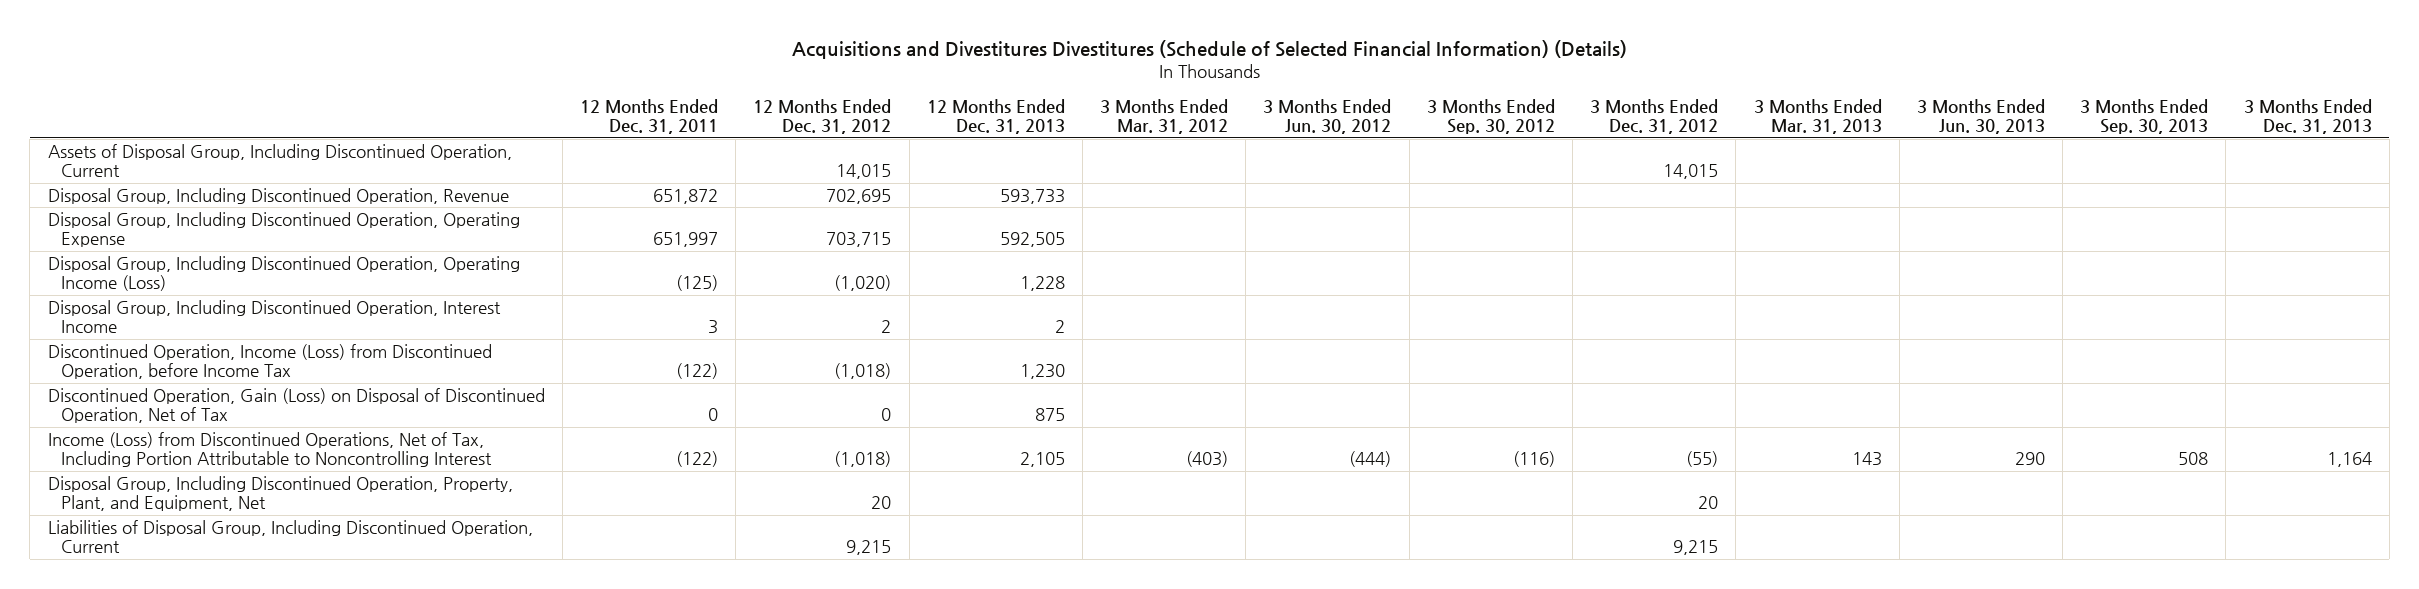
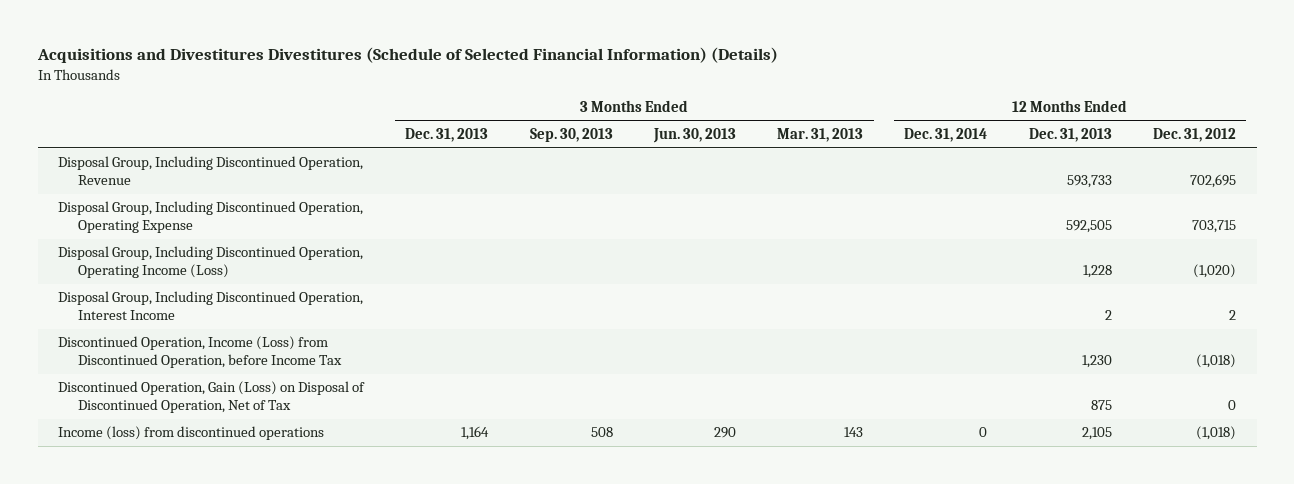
[579,98,718,135] 12 Months Ended Dec. 31, 2011 -> none
[1100,98,1229,135] 3 Months Ended Mar. 31, 2012 -> none
[1263,98,1392,135] 3 Months Ended Jun. 30, 2012 -> none
[1426,98,1555,135] 3 Months Ended Sep. 30, 2012 -> none
[1590,98,1719,135] 3 Months Ended Dec. 31, 2012 -> none
none -> [904,128,988,143] Dec. 31, 2014
[47,143,512,178] Assets of Disposal Group, Including Discontinued Operation, Current -> none
[47,475,513,512] Disposal Group, Including Discontinued Operation, Property, Plant, and Equipment, Net -> none
[47,519,533,554] Liabilities of Disposal Group, Including Discontinued Operation, Current -> none
[47,431,493,468] Income (Loss) from Discontinued Operations, Net of Tax, Including Portion Attributable to Noncontrolling Interest -> [58,426,325,441] Income (loss) from discontinued operations

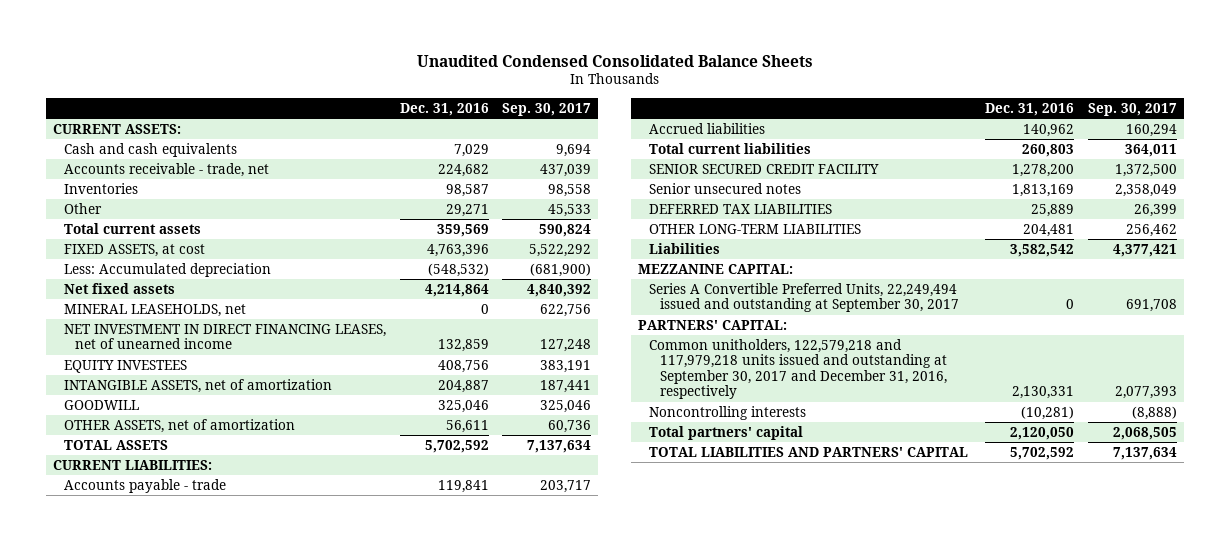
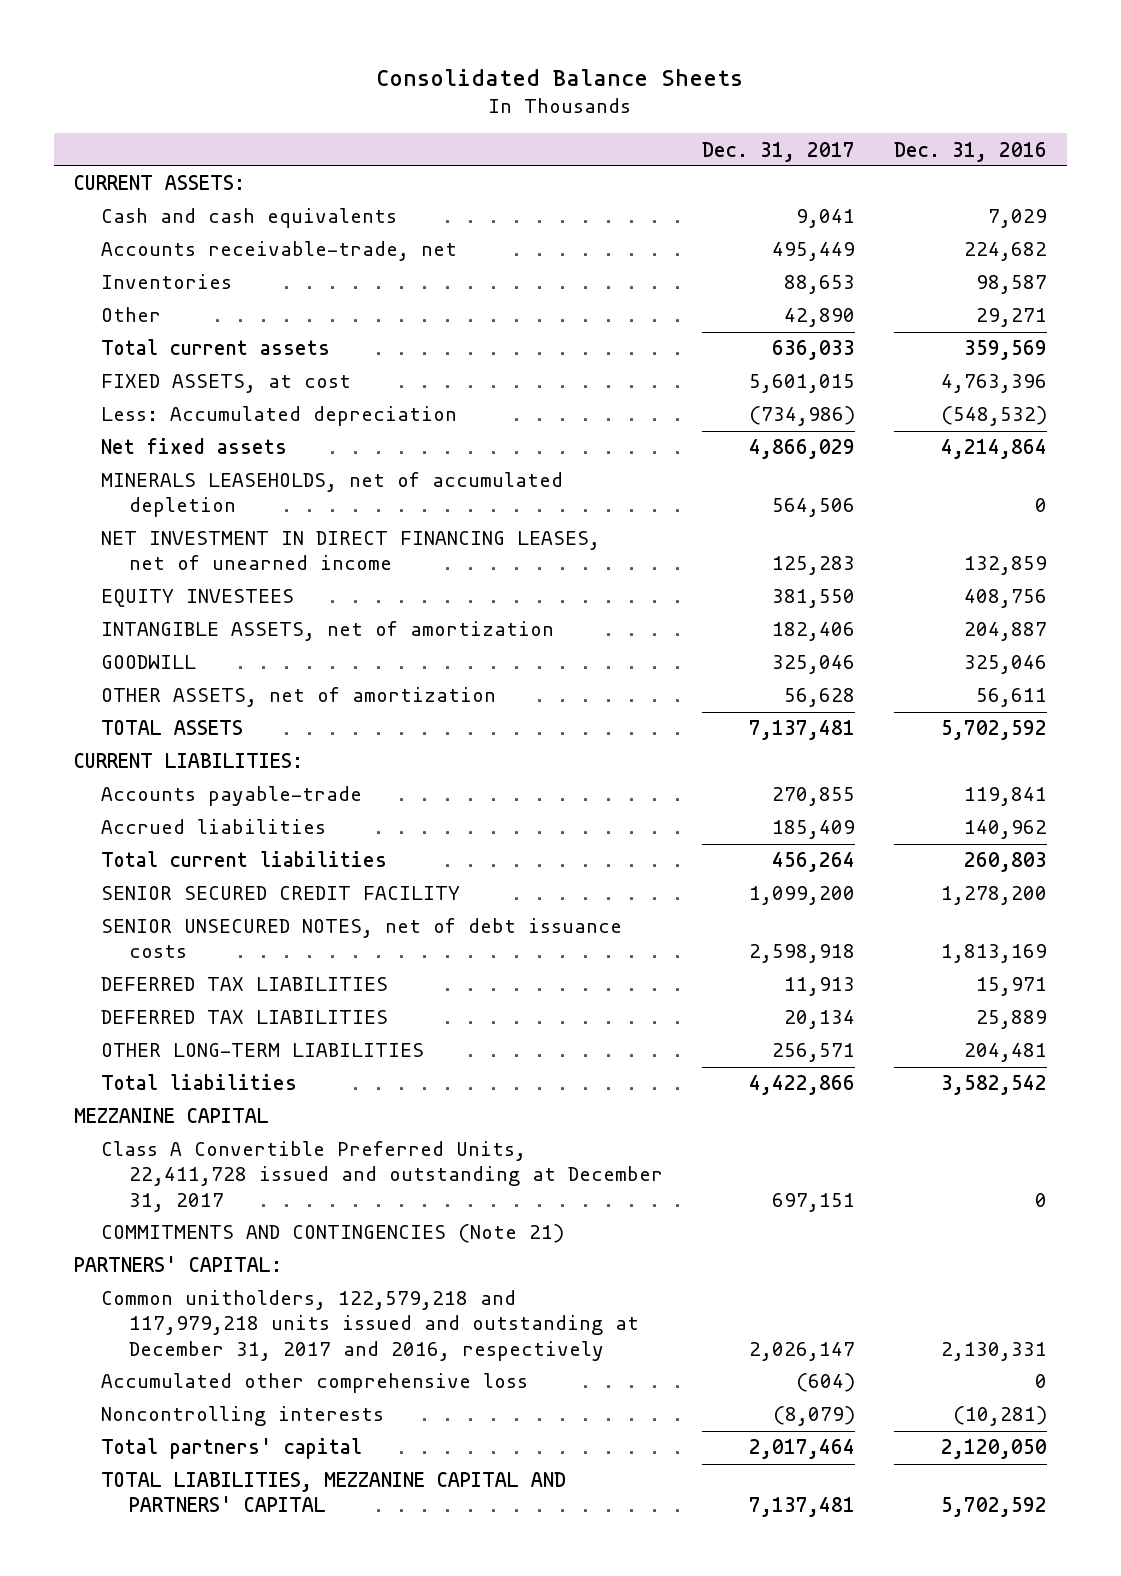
[416,54,813,67] Unaudited Condensed Consolidated Balance Sheets -> [376,68,744,86] Consolidated Balance Sheets
[502,102,592,116] Sep. 30, 2017 -> none
none -> [702,141,856,162] Dec. 31, 2017
[63,163,269,178] Accounts receivable - trade, net -> [101,241,458,262] Accounts receivable-trade, net
[63,304,246,318] MINERAL LEASEHOLDS, net -> [101,472,564,518] MINERALS LEASEHOLDS, net of accumulated depletion
[63,479,226,494] Accounts payable - trade -> [101,786,363,807] Accounts payable-trade
[649,183,802,195] Senior unsecured notes -> [101,918,623,959] SENIOR UNSECURED NOTES, net of debt issuance costs
none -> [101,977,389,992] DEFERRED TAX LIABILITIES
[649,243,721,255] Liabilities -> [101,1074,298,1091] Total liabilities
[638,264,794,275] MEZZANINE CAPITAL: -> [73,1108,269,1124] MEZZANINE CAPITAL
[649,283,960,313] Series A Convertible Preferred Units, 22,249,494 issued and outstanding at September 30, 2017 -> [101,1141,664,1212] Class A Convertible Preferred Units, 22,411,728 issued and outstanding at December 31, 2017
none -> [101,1224,565,1244] COMMITMENTS AND CONTINGENCIES (Note 21)
[649,339,948,400] Common unitholders, 122,579,218 and 117,979,218 units issued and outstanding at September 30, 2017 and December 31, 2016, respectively -> [101,1290,640,1361] Common unitholders, 122,579,218 and 117,979,218 units issued and outstanding at December 31, 2017 and 2016, respectively
none -> [101,1373,529,1394] Accumulated other comprehensive loss
[649,447,969,458] TOTAL LIABILITIES AND PARTNERS' CAPITAL -> [101,1472,567,1513] TOTAL LIABILITIES, MEZZANINE CAPITAL AND PARTNERS' CAPITAL

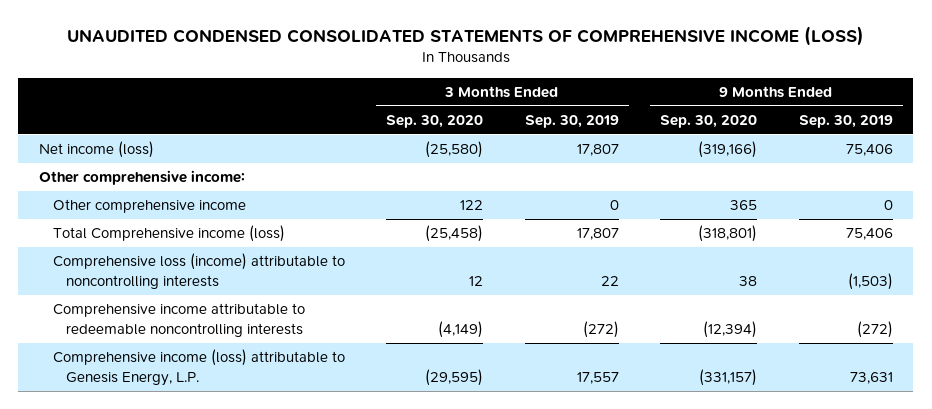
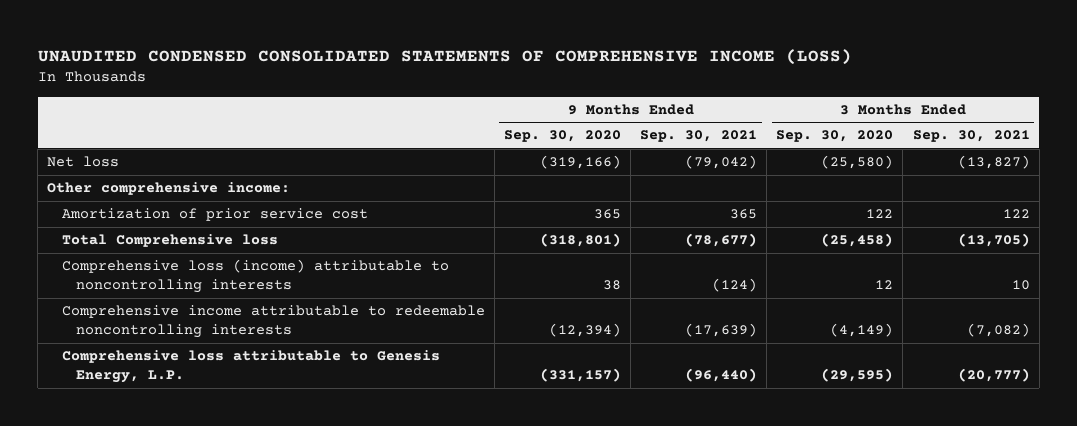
[524,114,619,128] Sep. 30, 2019 -> none
[798,114,893,128] Sep. 30, 2019 -> none
none -> [640,130,758,143] Sep. 30, 2021
none -> [912,130,1030,143] Sep. 30, 2021
[39,141,155,159] Net income (loss) -> [47,156,120,168] Net loss
[52,199,246,214] Other comprehensive income -> [61,208,368,222] Amortization of prior service cost
[52,225,285,243] Total Comprehensive income (loss) -> [61,234,278,248] Total Comprehensive loss
[52,349,345,386] Comprehensive income (loss) attributable to Genesis Energy, L.P. -> [61,350,440,384] Comprehensive loss attributable to Genesis Energy, L.P.

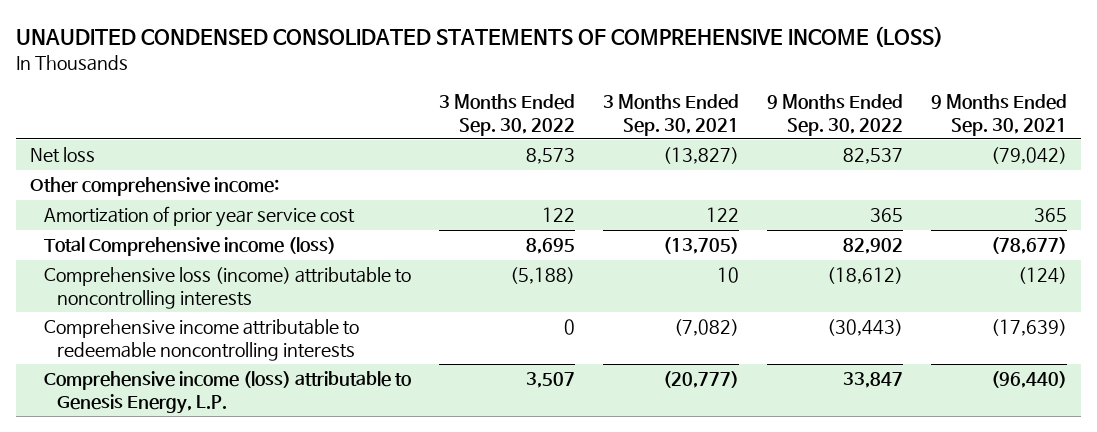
[503,130,621,143] Sep. 30, 2020 -> none
[776,130,894,143] Sep. 30, 2020 -> none
none -> [438,94,575,136] 3 Months Ended Sep. 30, 2022
none -> [766,94,903,136] 9 Months Ended Sep. 30, 2022
[61,208,368,222] Amortization of prior service cost -> [43,206,355,228] Amortization of prior year service cost
[61,234,278,248] Total Comprehensive loss -> [43,237,336,257] Total Comprehensive income (loss)
[61,350,440,384] Comprehensive loss attributable to Genesis Energy, L.P. -> [43,371,411,414] Comprehensive income (loss) attributable to Genesis Energy, L.P.

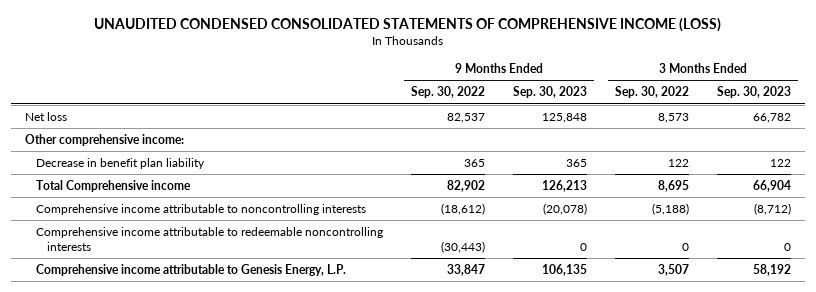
[602,94,739,136] 3 Months Ended Sep. 30, 2021 -> none
[930,94,1067,136] 9 Months Ended Sep. 30, 2021 -> none
none -> [513,86,588,99] Sep. 30, 2023
none -> [717,86,792,99] Sep. 30, 2023
[43,206,355,228] Amortization of prior year service cost -> [35,157,205,169] Decrease in benefit plan liability
[43,237,336,257] Total Comprehensive income (loss) -> [35,179,191,192] Total Comprehensive income
[43,267,411,309] Comprehensive loss (income) attributable to noncontrolling interests -> [35,203,366,215] Comprehensive income attributable to noncontrolling interests
[43,371,411,414] Comprehensive income (loss) attributable to Genesis Energy, L.P. -> [35,263,346,276] Comprehensive income attributable to Genesis Energy, L.P.

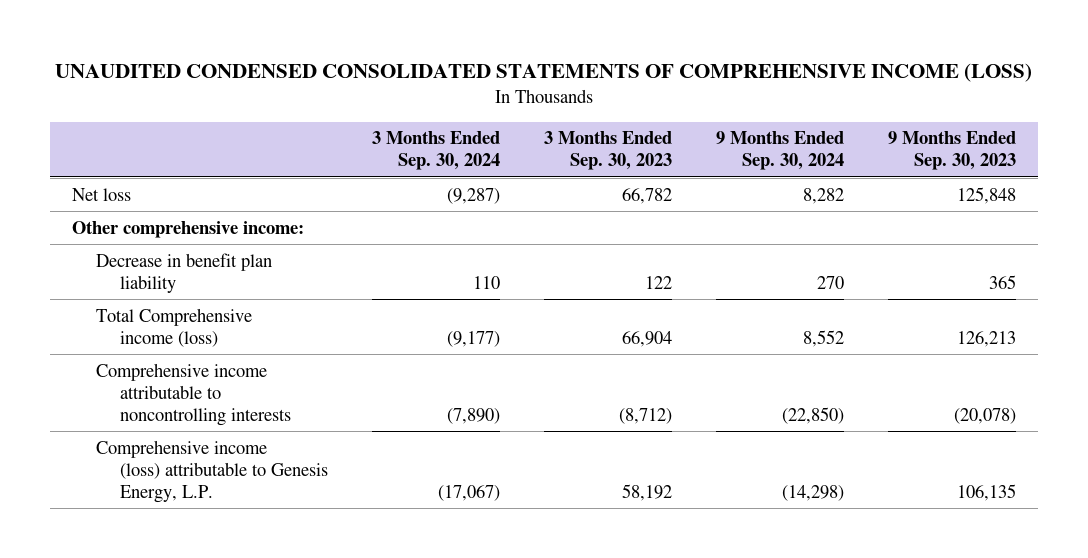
[410,86,485,99] Sep. 30, 2022 -> none
[615,86,690,99] Sep. 30, 2022 -> none
none -> [372,131,501,171] 3 Months Ended Sep. 30, 2024
none -> [716,131,845,171] 9 Months Ended Sep. 30, 2024
[35,179,191,192] Total Comprehensive income -> [95,307,252,347] Total Comprehensive income (loss)
[35,226,383,251] Comprehensive income attributable to redeemable noncontrolling interests -> none
[35,263,346,276] Comprehensive income attributable to Genesis Energy, L.P. -> [95,439,328,503] Comprehensive income (loss) attributable to Genesis Energy, L.P.

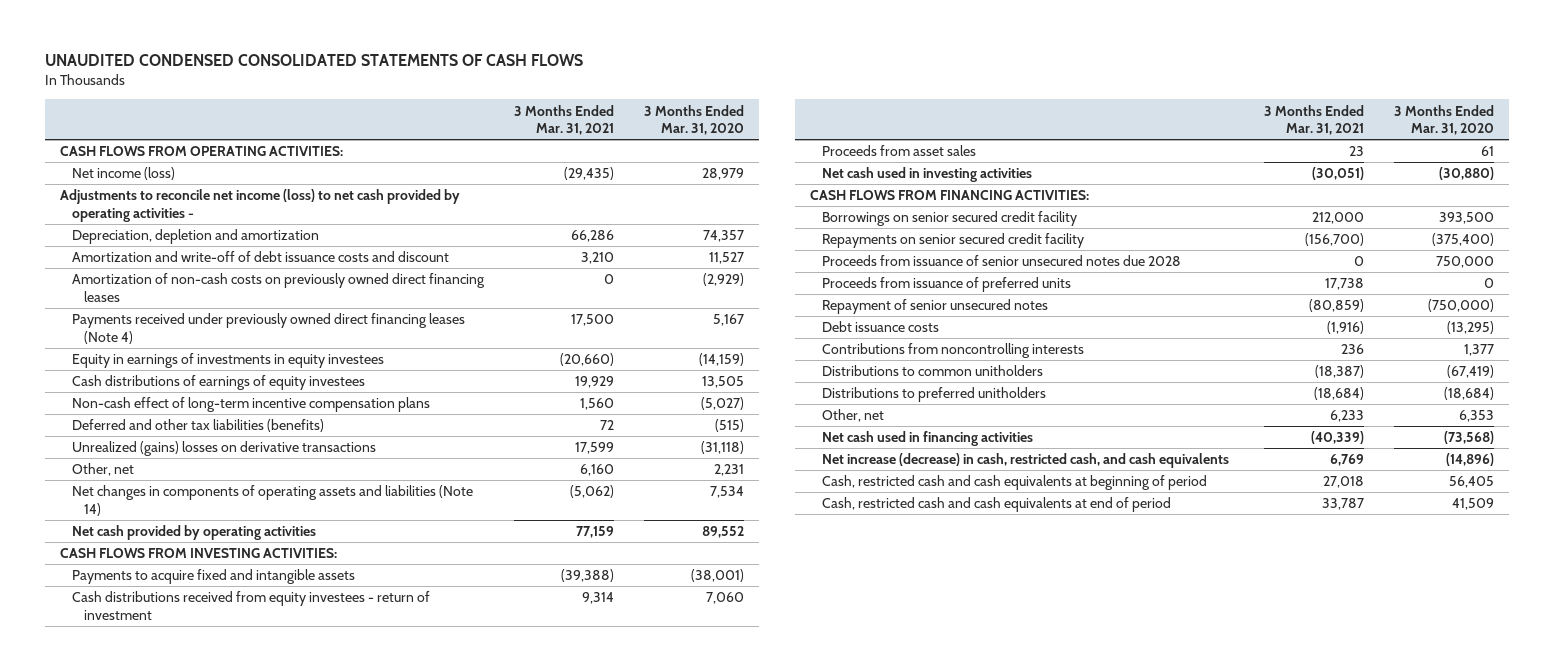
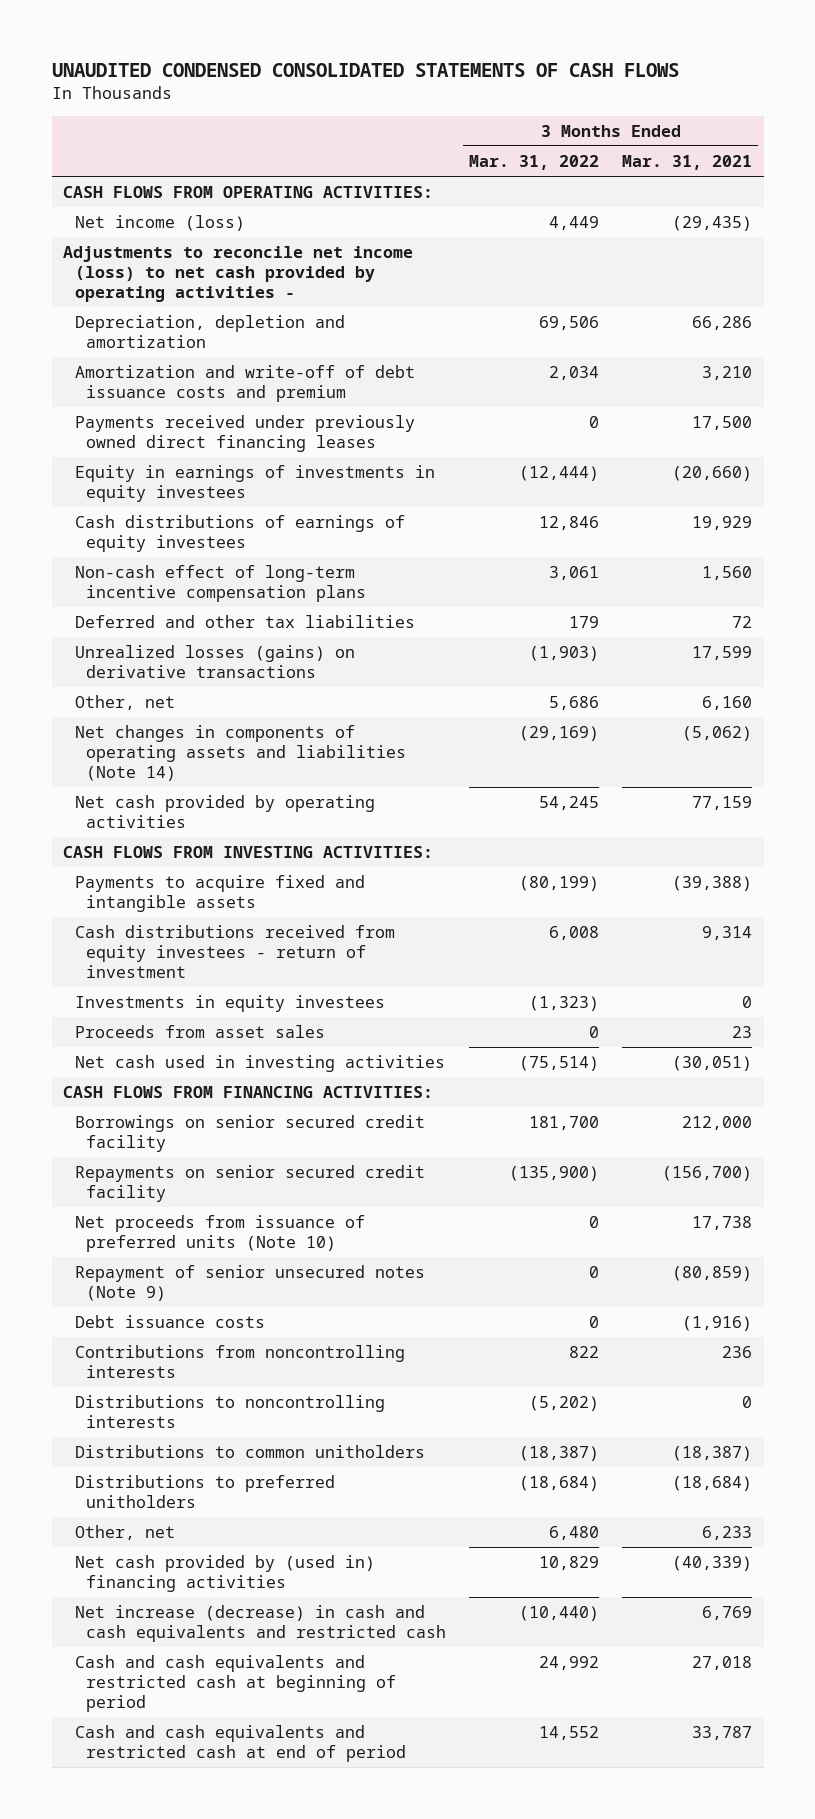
[644,104,745,136] 3 Months Ended Mar. 31, 2020 -> none
none -> [469,155,600,171] Mar. 31, 2022
[71,273,485,302] Amortization of non-cash costs on previously owned direct financing leases -> none
[71,251,449,263] Amortization and write-off of debt issuance costs and discount -> [74,365,415,402] Amortization and write-off of debt issuance costs and premium
[71,313,465,344] Payments received under previously owned direct financing leases (Note 4) -> [74,415,415,452] Payments received under previously owned direct financing leases
[71,419,324,433] Deferred and other tax liabilities (benefits) -> [74,615,415,629] Deferred and other tax liabilities
[71,441,376,457] Unrealized (gains) losses on derivative transactions -> [74,645,355,678] Unrealized losses (gains) on derivative transactions
none -> [74,995,385,1013] Investments in equity investees
[821,255,1181,267] Proceeds from issuance of senior unsecured notes due 2028 -> none
[821,277,1071,293] Proceeds from issuance of preferred units -> [74,1215,365,1252] Net proceeds from issuance of preferred units (Note 10)
[821,299,1048,315] Repayment of senior unsecured notes -> [74,1265,425,1301] Repayment of senior unsecured notes (Note 9)
none -> [74,1395,385,1428] Distributions to noncontrolling interests
[821,431,1033,447] Net cash used in financing activities -> [74,1555,375,1592] Net cash provided by (used in) financing activities
[821,453,1229,469] Net increase (decrease) in cash, restricted cash, and cash equivalents -> [74,1605,447,1642] Net increase (decrease) in cash and cash equivalents and restricted cash
[821,475,1207,491] Cash, restricted cash and cash equivalents at beginning of period -> [74,1655,397,1712] Cash and cash equivalents and restricted cash at beginning of period
[821,497,1171,513] Cash, restricted cash and cash equivalents at end of period -> [74,1725,407,1762] Cash and cash equivalents and restricted cash at end of period

